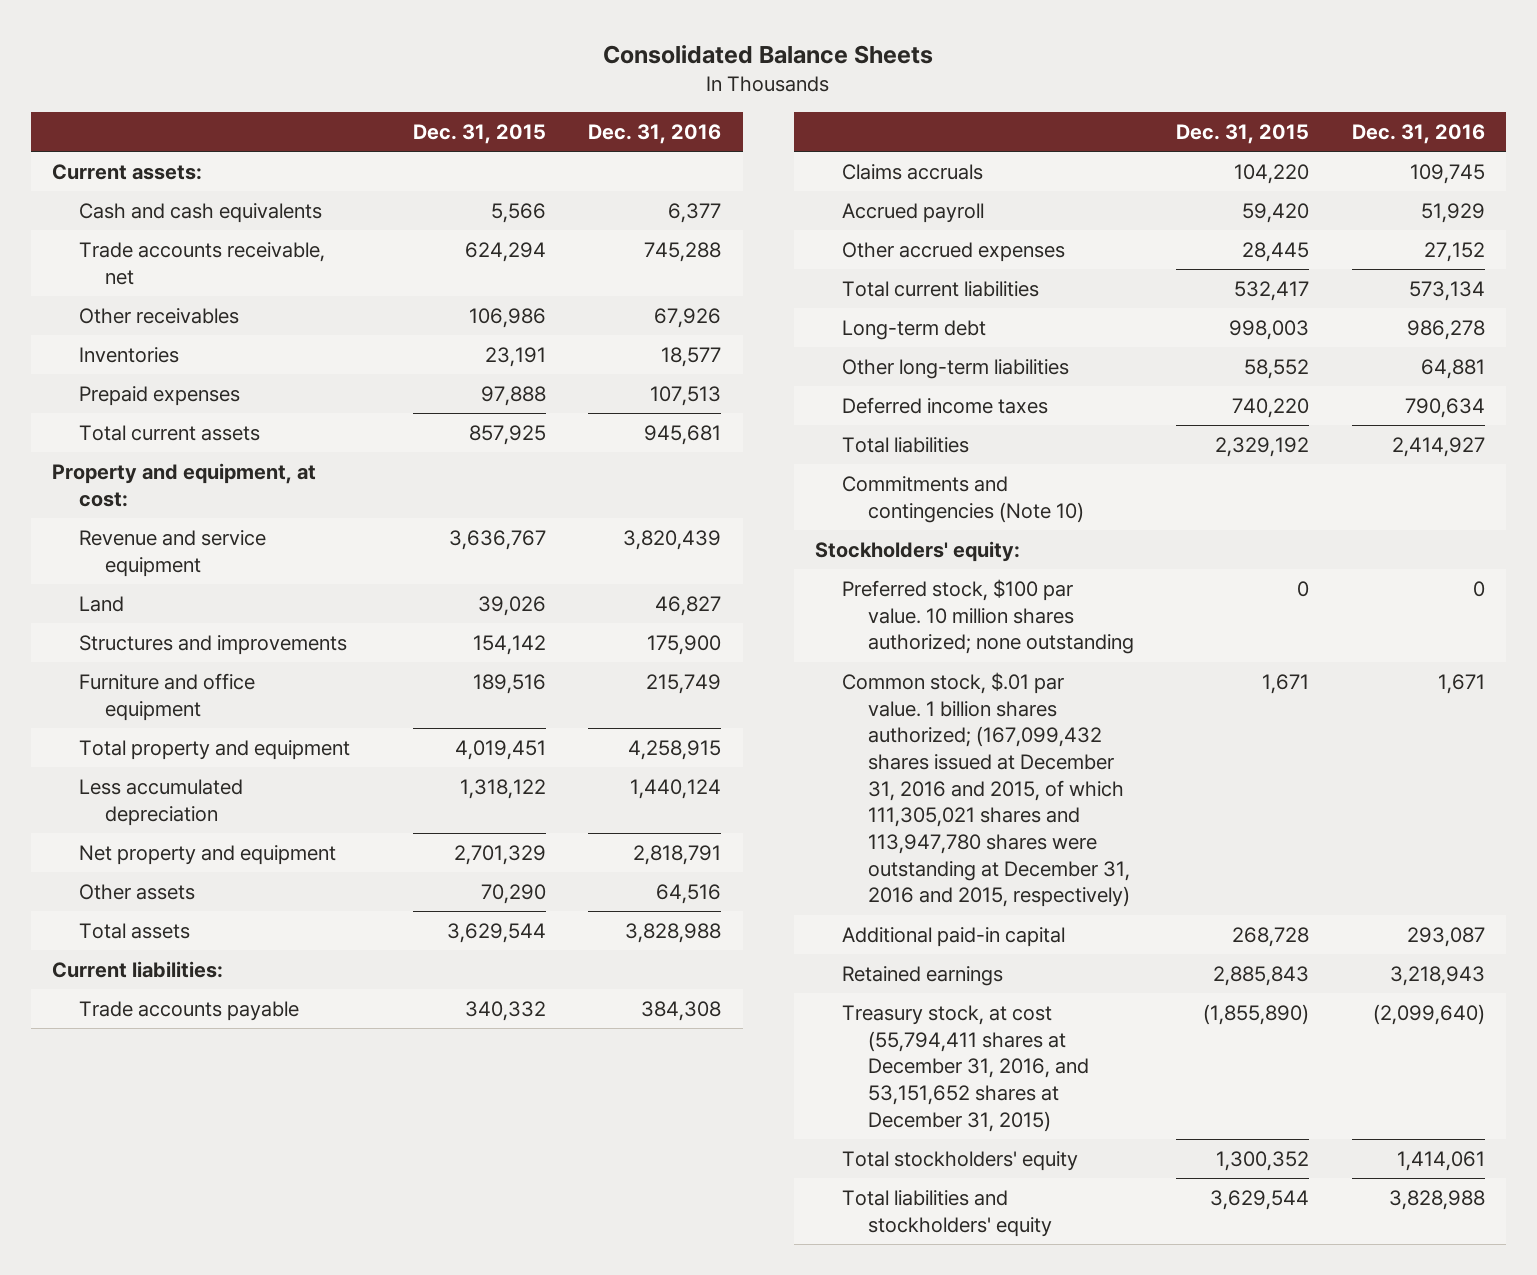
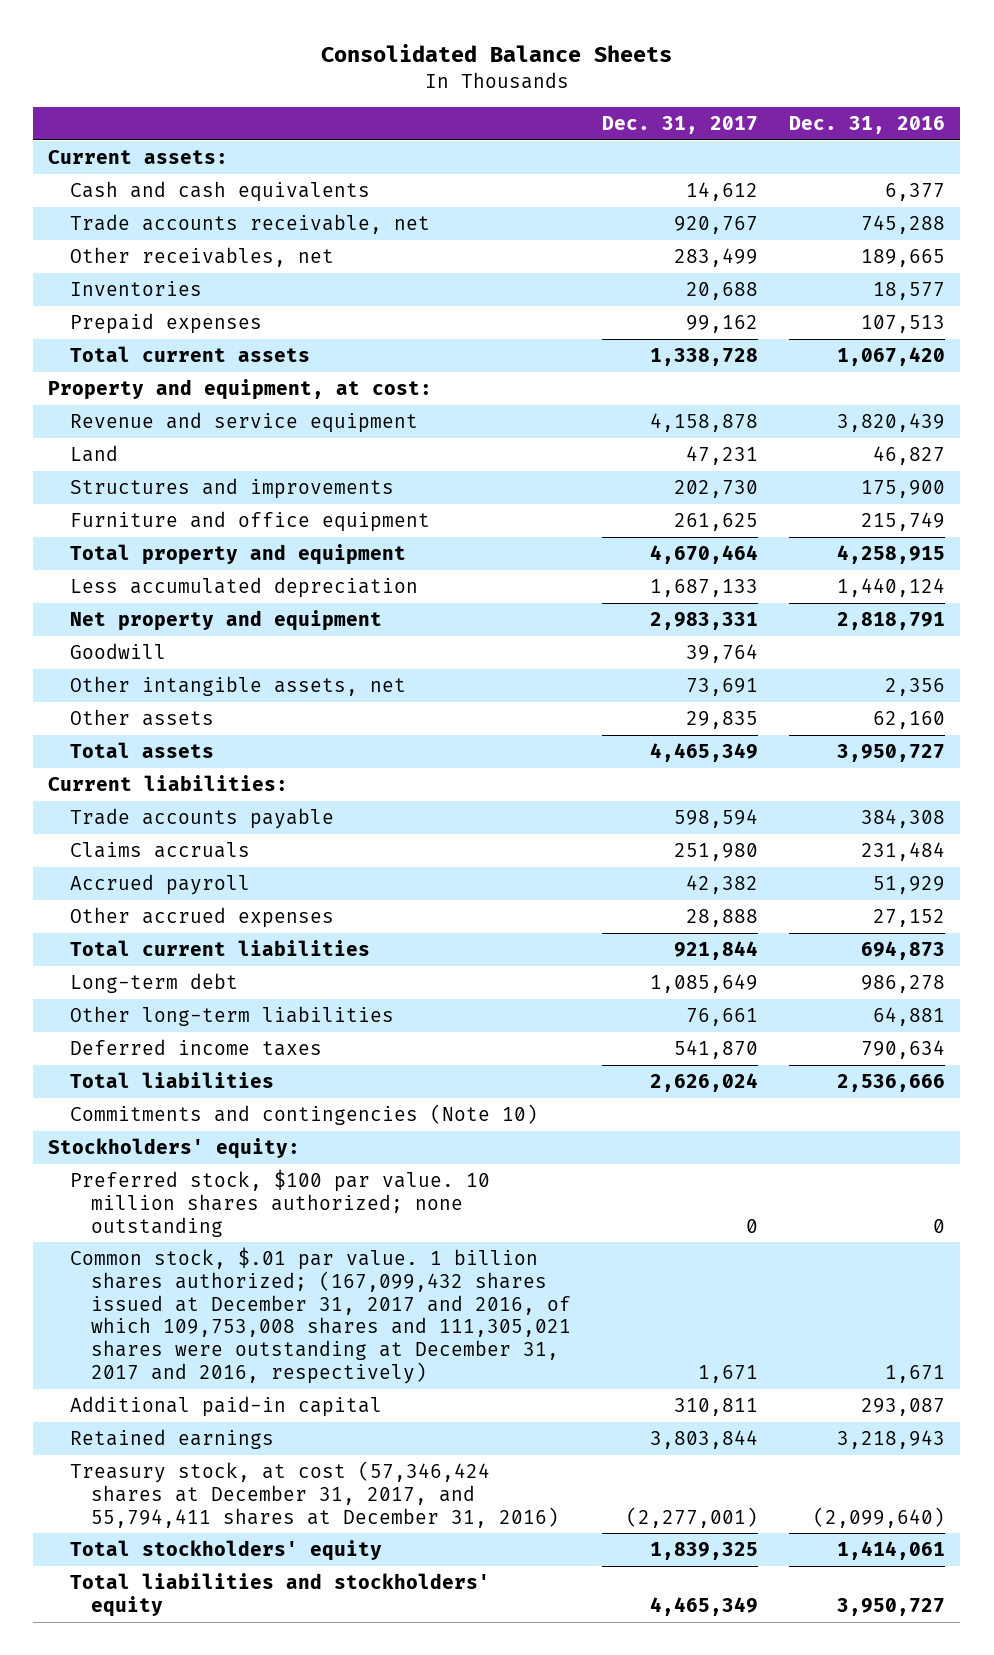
[413,123,547,144] Dec. 31, 2015 -> none
none -> [602,115,759,134] Dec. 31, 2017
[78,307,239,324] Other receivables -> [69,247,334,268] Other receivables, net
[654,307,722,328] 67,926 -> [861,249,946,268] 189,665
[644,424,722,445] 945,681 -> [837,347,946,367] 1,067,420
none -> [69,643,166,660] Goodwill
none -> [69,676,406,697] Other intangible assets, net
[656,883,722,904] 64,516 -> [873,711,946,730] 62,160
[625,922,722,943] 3,828,988 -> [837,744,946,763] 3,950,727
[1409,163,1485,184] 109,745 -> [861,842,946,862] 231,484
[1408,280,1485,301] 573,134 -> [861,941,946,961] 694,873
[1391,436,1485,457] 2,414,927 -> [837,1074,946,1093] 2,536,666
[841,671,1131,908] Common stock, $.01 par value. 1 billion shares authorized; (167,099,432 shares issued at December 31, 2016 and 2015, of which 111,305,021 shares and 113,947,780 shares were outstanding at December 31, 2016 and 2015, respectively) -> [69,1247,572,1385] Common stock, $.01 par value. 1 billion shares authorized; (167,099,432 shares issued at December 31, 2017 and 2016, of which 109,753,008 shares and 111,305,021 shares were outstanding at December 31, 2017 and 2016, respectively)
[841,1004,1090,1132] Treasury stock, at cost (55,794,411 shares at December 31, 2016, and 53,151,652 shares at December 31, 2015) -> [69,1461,560,1528] Treasury stock, at cost (57,346,424 shares at December 31, 2017, and 55,794,411 shares at December 31, 2016)
[1388,1189,1485,1210] 3,828,988 -> [837,1597,946,1616] 3,950,727

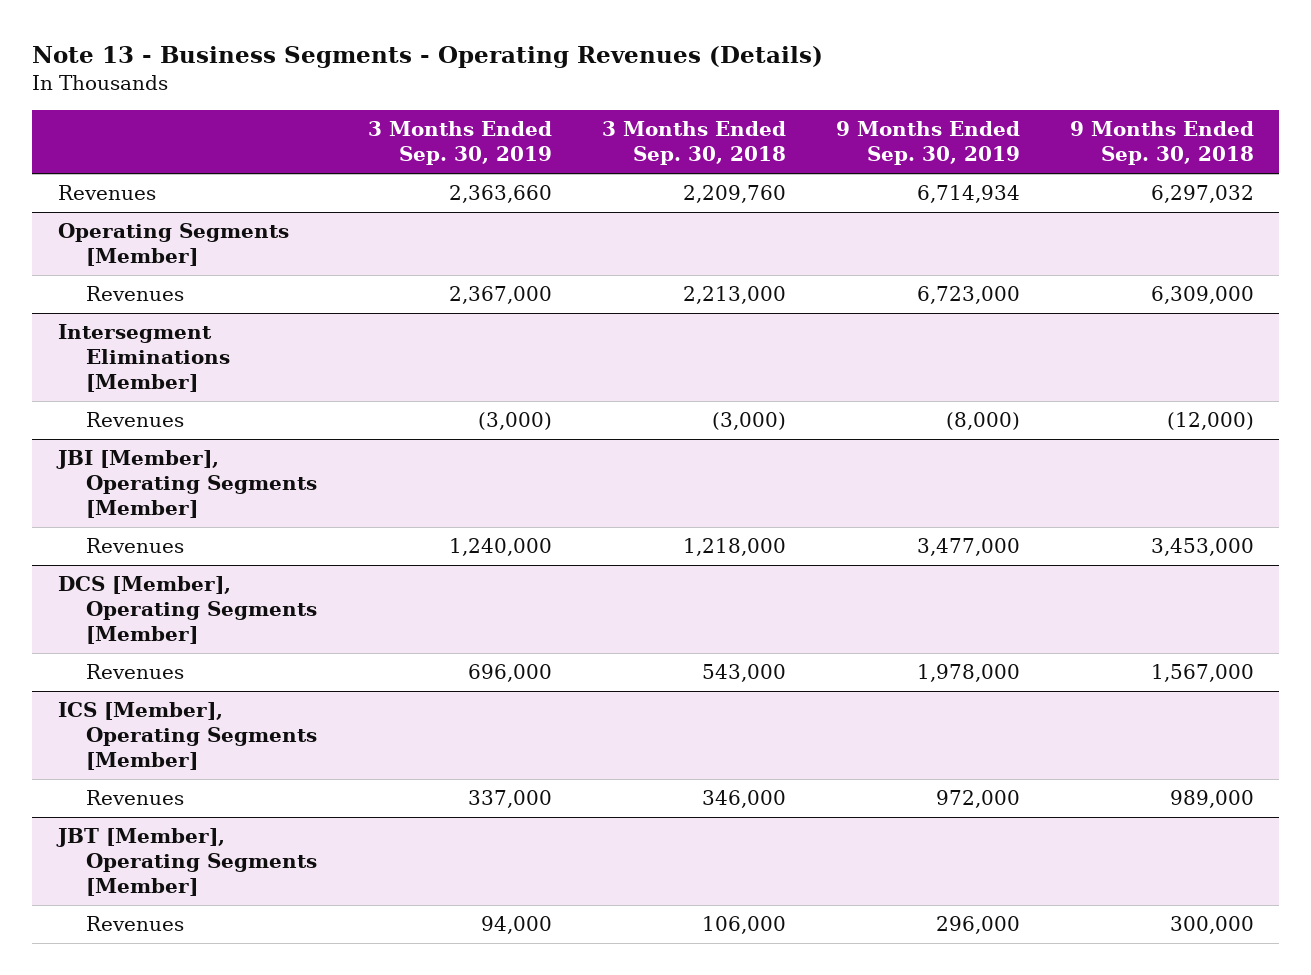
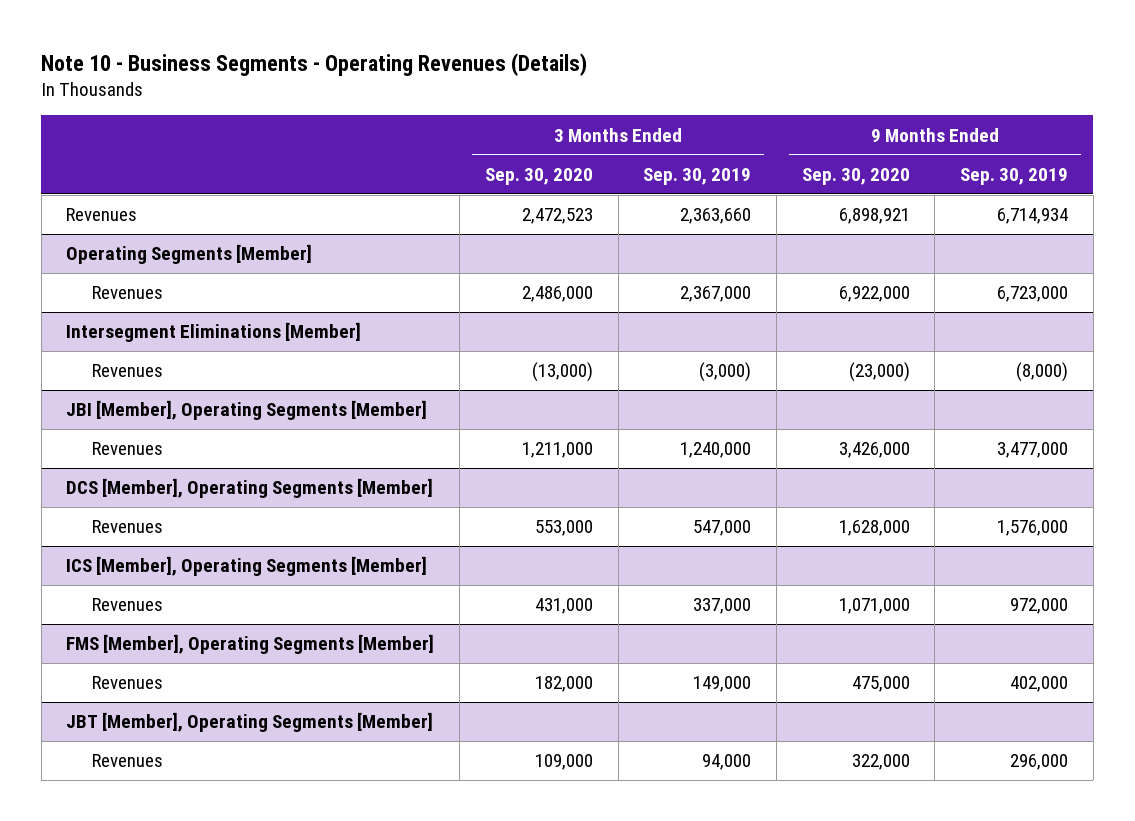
[32,46,824,69] Note 13 - Business Segments - Operating Revenues (Details) -> [41,52,588,76] Note 10 - Business Segments - Operating Revenues (Details)
[601,121,786,166] 3 Months Ended Sep. 30, 2018 -> none
[1069,121,1254,166] 9 Months Ended Sep. 30, 2018 -> none
none -> [484,167,593,185] Sep. 30, 2020
none -> [801,167,910,185] Sep. 30, 2020
[467,664,552,683] 696,000 -> [693,520,752,537] 547,000
[916,664,1020,683] 1,978,000 -> [997,520,1069,537] 1,576,000
none -> [66,634,435,655] FMS [Member], Operating Segments [Member]
none -> [92,676,164,690] Revenues

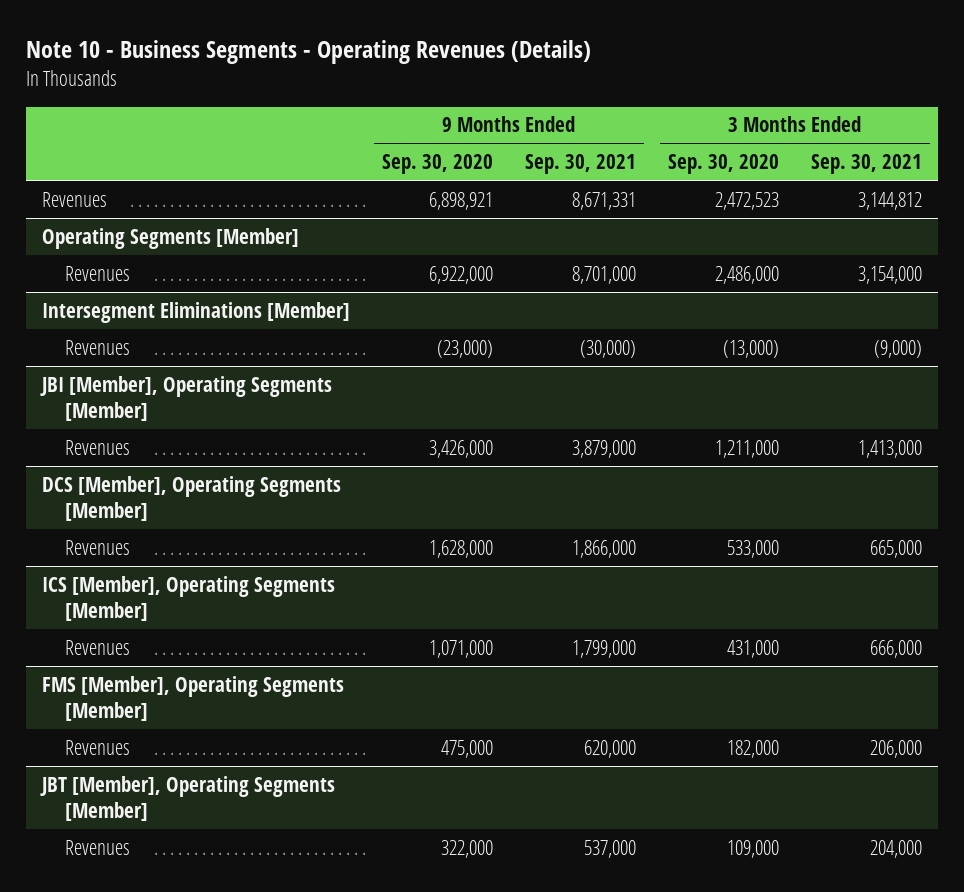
[643,167,752,185] Sep. 30, 2019 -> none
[960,167,1069,185] Sep. 30, 2019 -> none
none -> [524,154,636,175] Sep. 30, 2021
none -> [811,154,923,175] Sep. 30, 2021
[534,520,593,537] 553,000 -> [727,539,780,558] 533,000

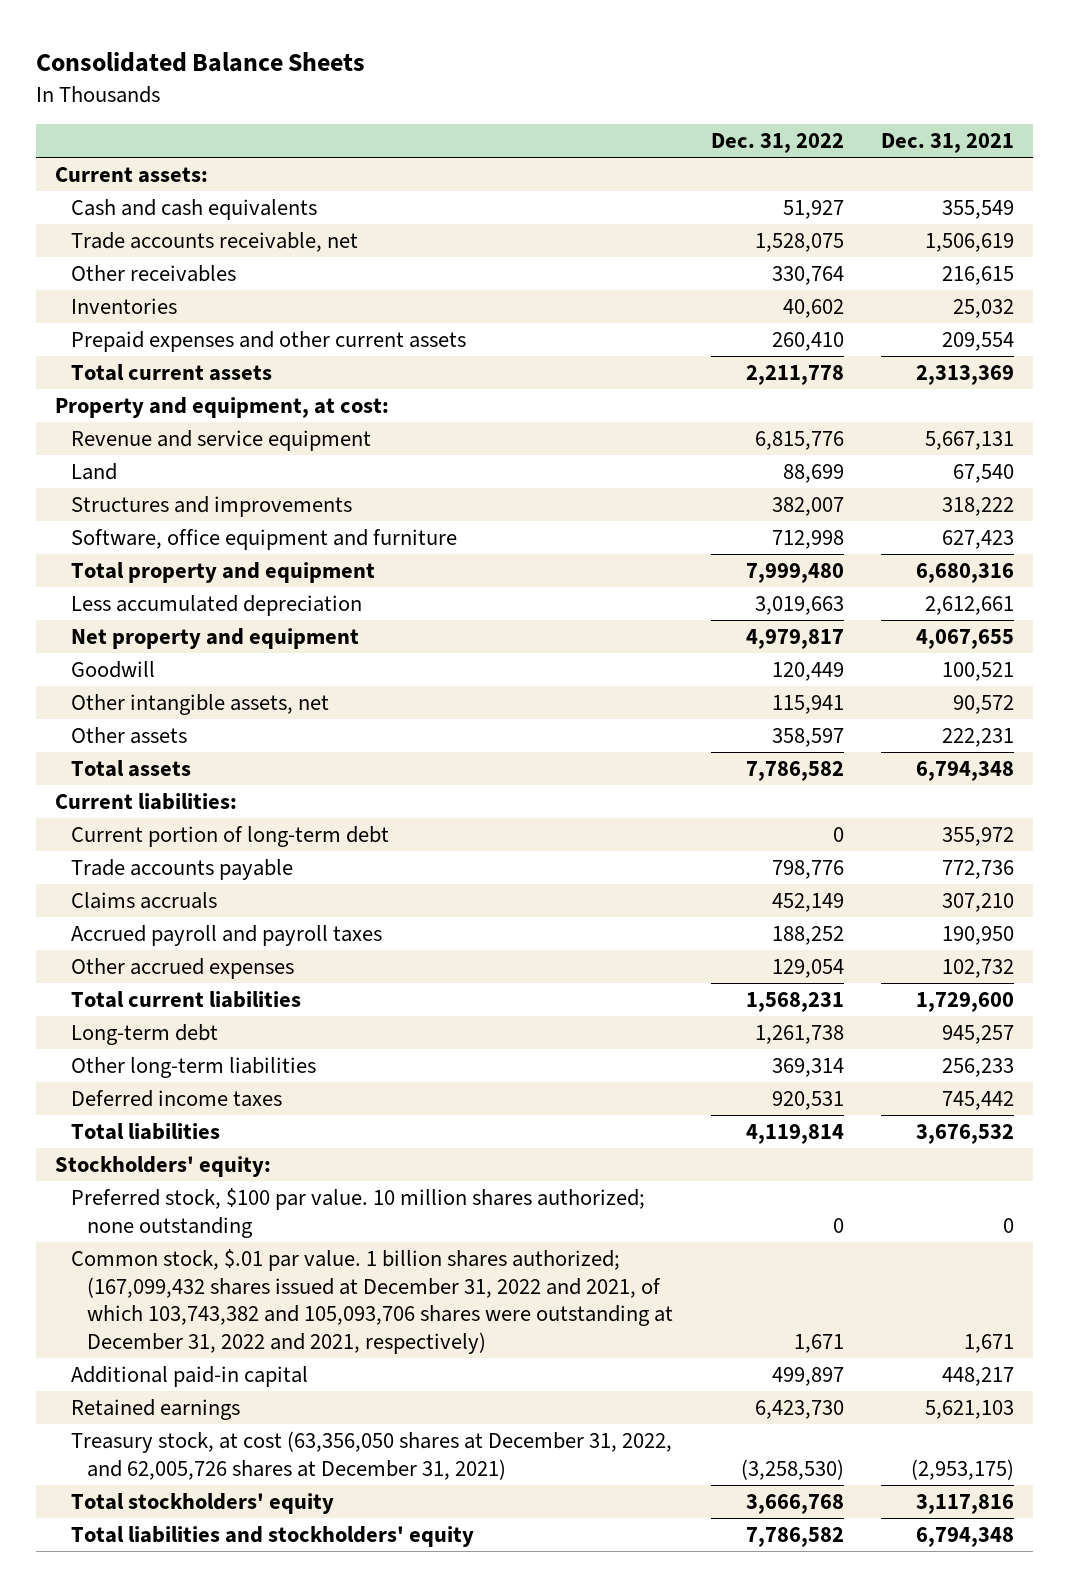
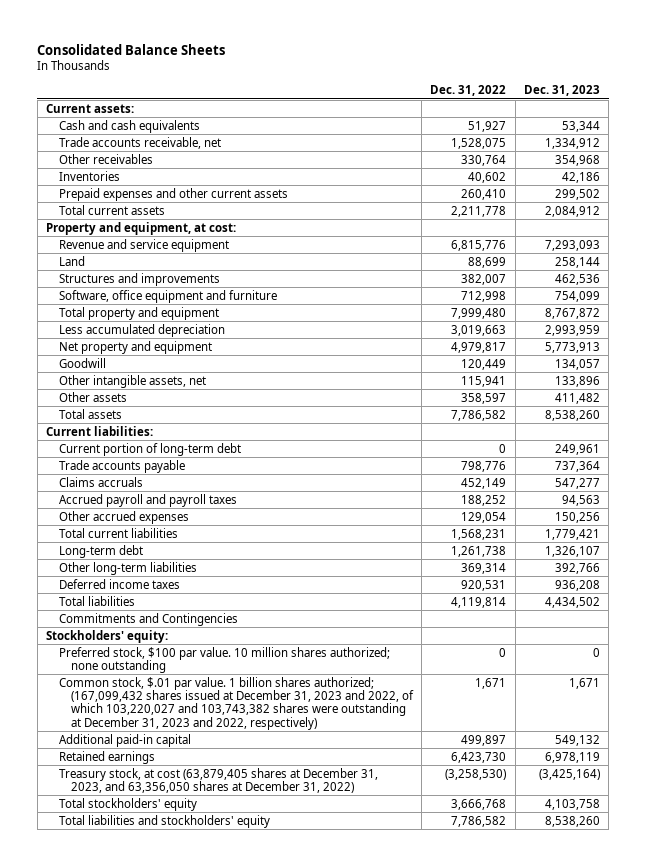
[881,133,1015,154] Dec. 31, 2021 -> none
none -> [523,85,600,97] Dec. 31, 2023
none -> [58,612,238,626] Commitments and Contingencies
[70,1249,673,1354] Common stock, $.01 par value. 1 billion shares authorized; (167,099,432 shares issued at December 31, 2022 and 2021, of which 103,743,382 and 105,093,706 shares were outstanding at December 31, 2022 and 2021, respectively) -> [58,676,414,730] Common stock, $.01 par value. 1 billion shares authorized; (167,099,432 shares issued at December 31, 2023 and 2022, of which 103,220,027 and 103,743,382 shares were outstanding at December 31, 2023 and 2022, respectively)
[70,1431,672,1480] Treasury stock, at cost (63,356,050 shares at December 31, 2022, and 62,005,726 shares at December 31, 2021) -> [58,767,378,793] Treasury stock, at cost (63,879,405 shares at December 31, 2023, and 63,356,050 shares at December 31, 2022)

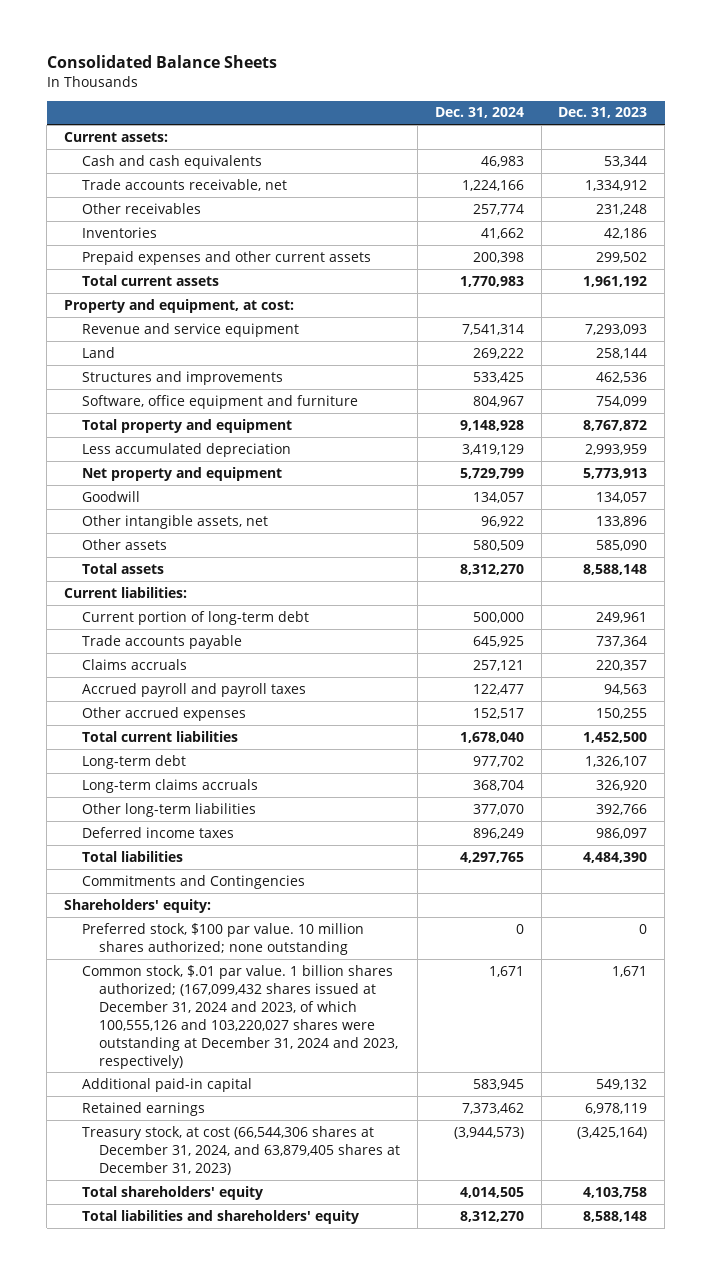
[430,85,507,97] Dec. 31, 2022 -> none
none -> [434,107,524,119] Dec. 31, 2024
[554,154,600,166] 354,968 -> [596,203,648,215] 231,248
[544,205,600,217] 2,084,912 -> [583,275,648,287] 1,961,192
[554,392,600,404] 411,482 -> [596,539,648,551] 585,090
[544,409,600,421] 8,538,260 -> [583,563,648,575] 8,588,148
[554,477,600,489] 547,277 -> [596,659,648,671] 220,357
[554,511,600,523] 150,256 -> [596,707,648,719] 150,255
[544,528,600,540] 1,779,421 -> [583,731,648,743] 1,452,500
none -> [81,778,258,793] Long-term claims accruals
[554,579,600,591] 936,208 -> [596,827,648,839] 986,097
[544,596,600,608] 4,434,502 -> [583,851,648,863] 4,484,390
[46,629,169,643] Stockholders' equity: -> [63,898,211,913] Shareholders' equity:
[58,676,414,730] Common stock, $.01 par value. 1 billion shares authorized; (167,099,432 shares issued at December 31, 2023 and 2022, of which 103,220,027 and 103,743,382 shares were outstanding at December 31, 2023 and 2022, respectively) -> [81,964,399,1069] Common stock, $.01 par value. 1 billion shares authorized; (167,099,432 shares issued at December 31, 2024 and 2023, of which 100,555,126 and 103,220,027 shares were outstanding at December 31, 2024 and 2023, respectively)
[58,767,378,793] Treasury stock, at cost (63,879,405 shares at December 31, 2023, and 63,356,050 shares at December 31, 2022) -> [81,1125,401,1175] Treasury stock, at cost (66,544,306 shares at December 31, 2024, and 63,879,405 shares at December 31, 2023)
[58,797,197,811] Total stockholders' equity -> [81,1185,263,1200] Total shareholders' equity
[58,814,270,828] Total liabilities and stockholders' equity -> [81,1209,359,1224] Total liabilities and shareholders' equity
[544,815,600,827] 8,538,260 -> [583,1210,648,1222] 8,588,148

